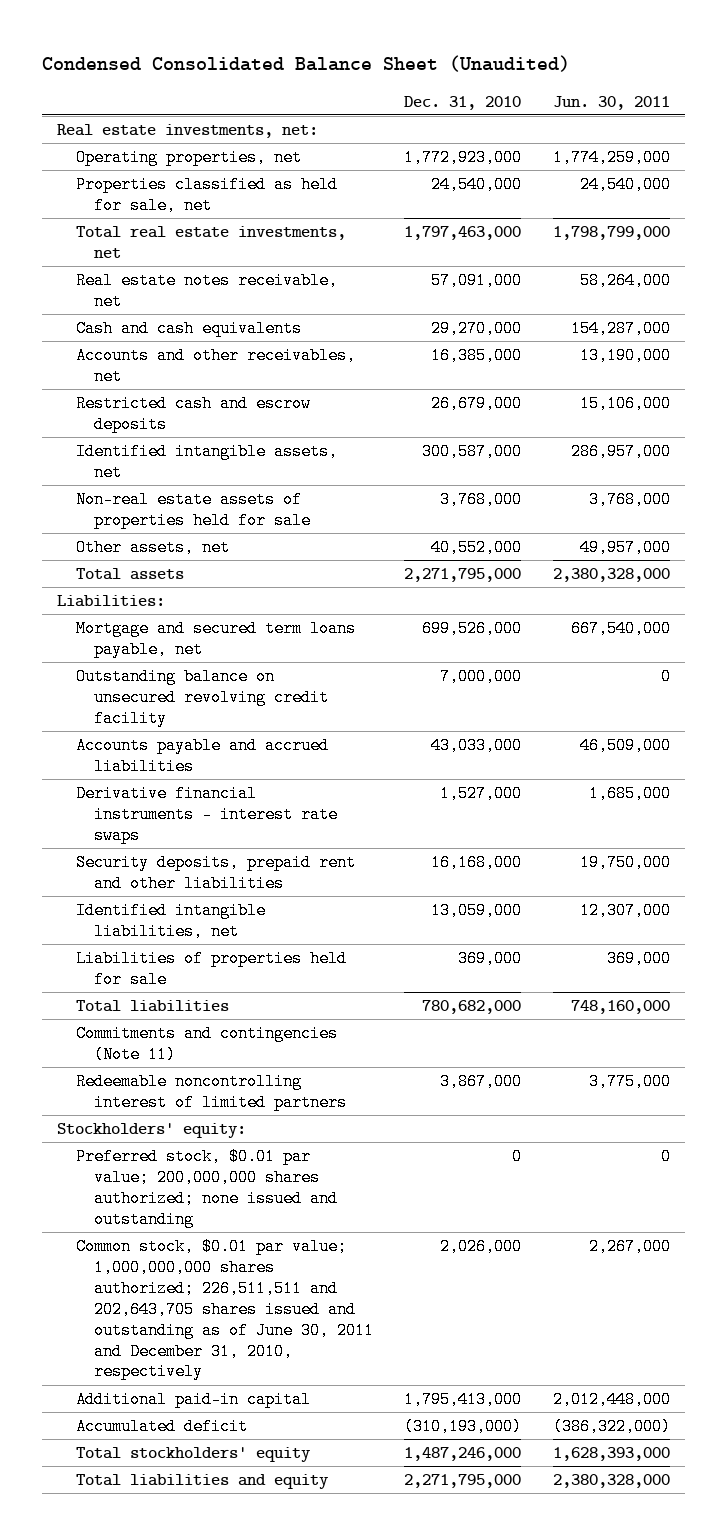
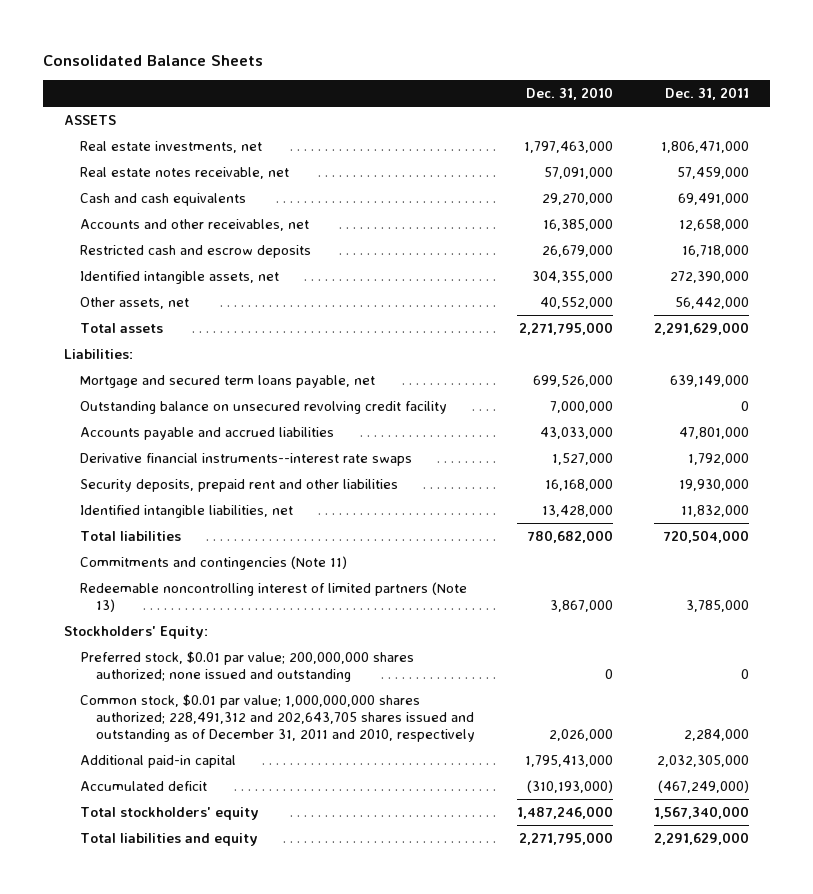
[41,54,570,72] Condensed Consolidated Balance Sheet (Unaudited) -> [43,54,264,66] Consolidated Balance Sheets
[552,95,670,110] Jun. 30, 2011 -> none
none -> [665,87,750,101] Dec. 31, 2011
[57,124,319,139] Real estate investments, net: -> none
[75,149,302,167] Operating properties, net -> none
[75,176,338,215] Properties classified as held for sale, net -> none
none -> [63,114,116,125] ASSETS
[75,226,346,259] Total real estate investments, net -> [79,140,262,153] Real estate investments, net
[75,491,311,530] Non-real estate assets of properties held for sale -> none
[422,443,523,461] 300,587,000 -> [531,270,613,283] 304,355,000
[75,785,338,844] Derivative financial instruments - interest rate swaps -> [79,452,412,466] Derivative financial instruments--interest rate swaps
[75,950,347,989] Liabilities of properties held for sale -> none
[431,902,523,920] 13,059,000 -> [541,504,613,517] 13,428,000
[75,1073,347,1112] Redeemable noncontrolling interest of limited partners -> [79,581,467,613] Redeemable noncontrolling interest of limited partners (Note 13)
[57,1123,247,1139] Stockholders' equity: -> [63,625,208,639] Stockholders' Equity:
[75,1238,374,1381] Common stock, $0.01 par value; 1,000,000,000 shares authorized; 226,511,511 and 202,643,705 shares issued and outstanding as of June 30, 2011 and December 31, 2010, respectively -> [79,693,476,743] Common stock, $0.01 par value; 1,000,000,000 shares authorized; 228,491,312 and 202,643,705 shares issued and outstanding as of December 31, 2011 and 2010, respectively

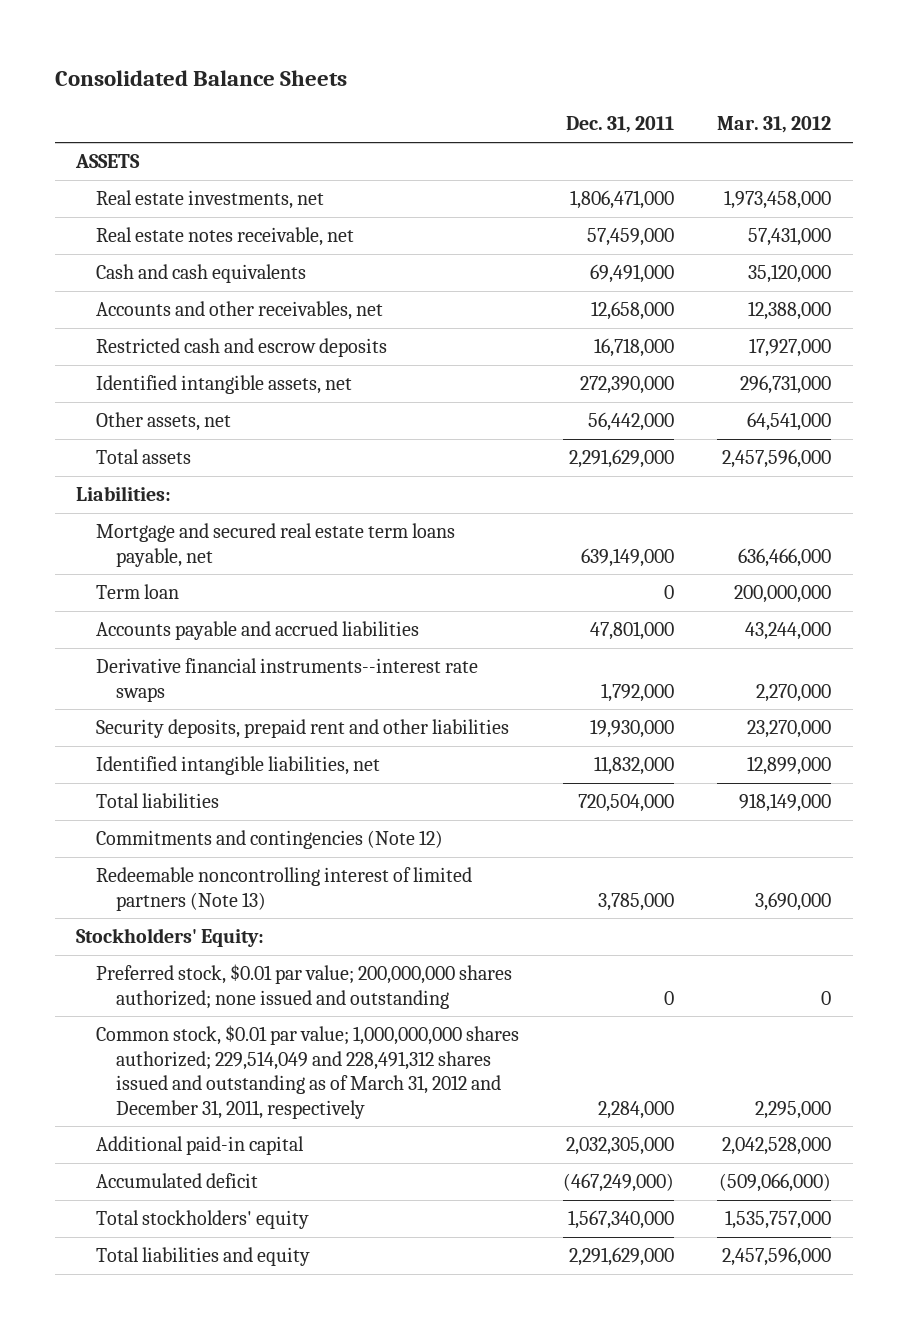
[525,87,613,101] Dec. 31, 2010 -> none
none -> [716,116,831,134] Mar. 31, 2012
[79,374,375,388] Mortgage and secured term loans payable, net -> [96,523,456,567] Mortgage and secured real estate term loans payable, net
[79,400,447,414] Outstanding balance on unsecured revolving credit facility -> [96,584,180,600] Term loan
[79,555,347,570] Commitments and contingencies (Note 11) -> [96,830,444,850] Commitments and contingencies (Note 12)
[79,693,476,743] Common stock, $0.01 par value; 1,000,000,000 shares authorized; 228,491,312 and 202,643,705 shares issued and outstanding as of December 31, 2011 and 2010, respectively -> [96,1025,520,1119] Common stock, $0.01 par value; 1,000,000,000 shares authorized; 229,514,049 and 228,491,312 shares issued and outstanding as of March 31, 2012 and December 31, 2011, respectively

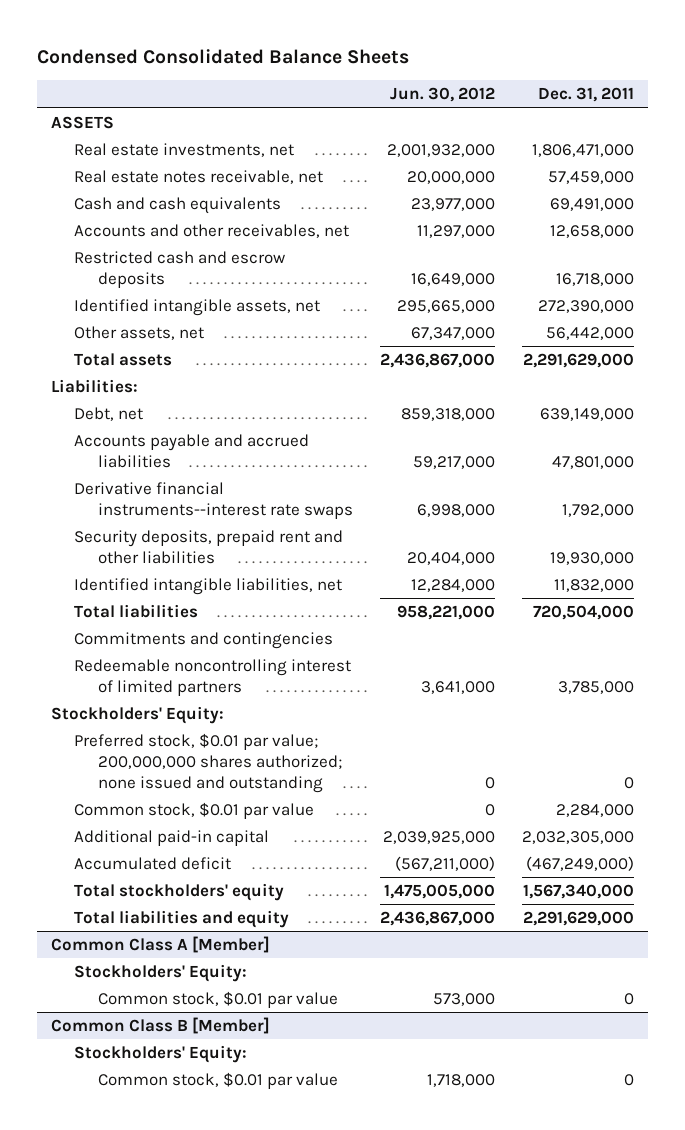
[54,69,347,86] Consolidated Balance Sheets -> [37,49,410,65] Condensed Consolidated Balance Sheets
[716,116,831,134] Mar. 31, 2012 -> none
none -> [390,87,496,103] Jun. 30, 2012
[96,584,180,600] Term loan -> none
[96,523,456,567] Mortgage and secured real estate term loans payable, net -> [74,406,144,421] Debt, net
[96,830,444,850] Commitments and contingencies (Note 12) -> [74,631,334,649] Commitments and contingencies
[96,867,473,911] Redeemable noncontrolling interest of limited partners (Note 13) -> [74,658,352,696] Redeemable noncontrolling interest of limited partners
[96,1025,520,1119] Common stock, $0.01 par value; 1,000,000,000 shares authorized; 229,514,049 and 228,491,312 shares issued and outstanding as of March 31, 2012 and December 31, 2011, respectively -> [74,801,315,819] Common stock, $0.01 par value
none -> [50,935,270,953] Common Class A [Member]
none -> [74,963,248,982] Stockholders' Equity:
none -> [98,990,339,1008] Common stock, $0.01 par value
none -> [50,1016,270,1034] Common Class B [Member]
none -> [74,1044,248,1063] Stockholders' Equity:
none -> [98,1071,339,1089] Common stock, $0.01 par value

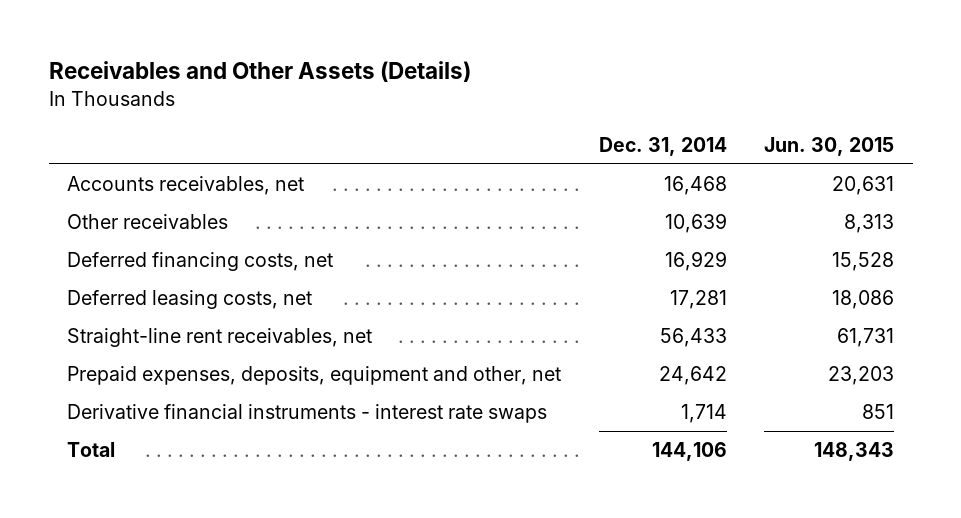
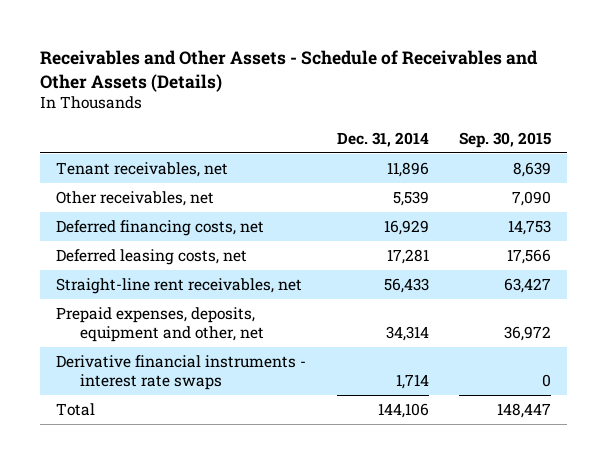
[48,61,471,83] Receivables and Other Assets (Details) -> [40,50,539,92] Receivables and Other Assets - Schedule of Receivables and Other Assets (Details)
[764,136,895,156] Jun. 30, 2015 -> none
none -> [459,131,552,148] Sep. 30, 2015
[67,176,305,196] Accounts receivables, net -> [55,162,228,178] Tenant receivables, net
[663,176,727,196] 16,468 -> [386,162,429,178] 11,896
[67,214,229,230] Other receivables -> [55,191,214,207] Other receivables, net
[664,213,727,234] 10,639 -> [392,191,429,207] 5,539
[658,366,727,386] 24,642 -> [385,326,429,342] 34,314

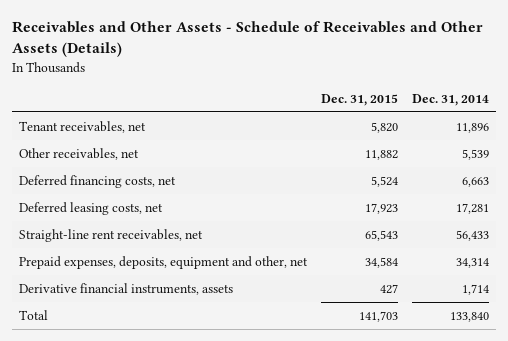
[459,131,552,148] Sep. 30, 2015 -> none
none -> [320,93,398,106] Dec. 31, 2015
[383,220,429,236] 16,929 -> [462,176,490,187] 6,663
[55,355,306,391] Derivative financial instruments - interest rate swaps -> [18,282,233,295] Derivative financial instruments, assets
[377,403,429,419] 144,106 -> [450,311,490,322] 133,840

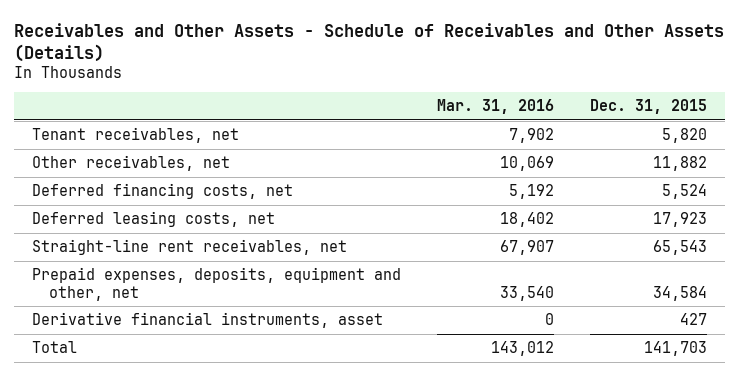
[412,93,490,106] Dec. 31, 2014 -> none
none -> [437,99,555,115] Mar. 31, 2016
[18,282,233,295] Derivative financial instruments, assets -> [32,311,384,328] Derivative financial instruments, asset

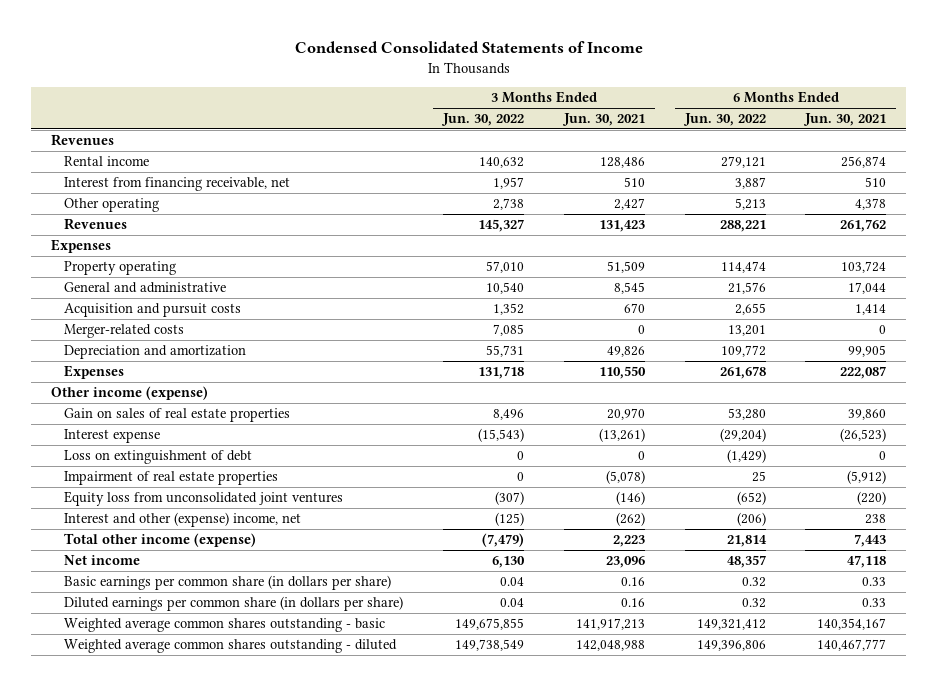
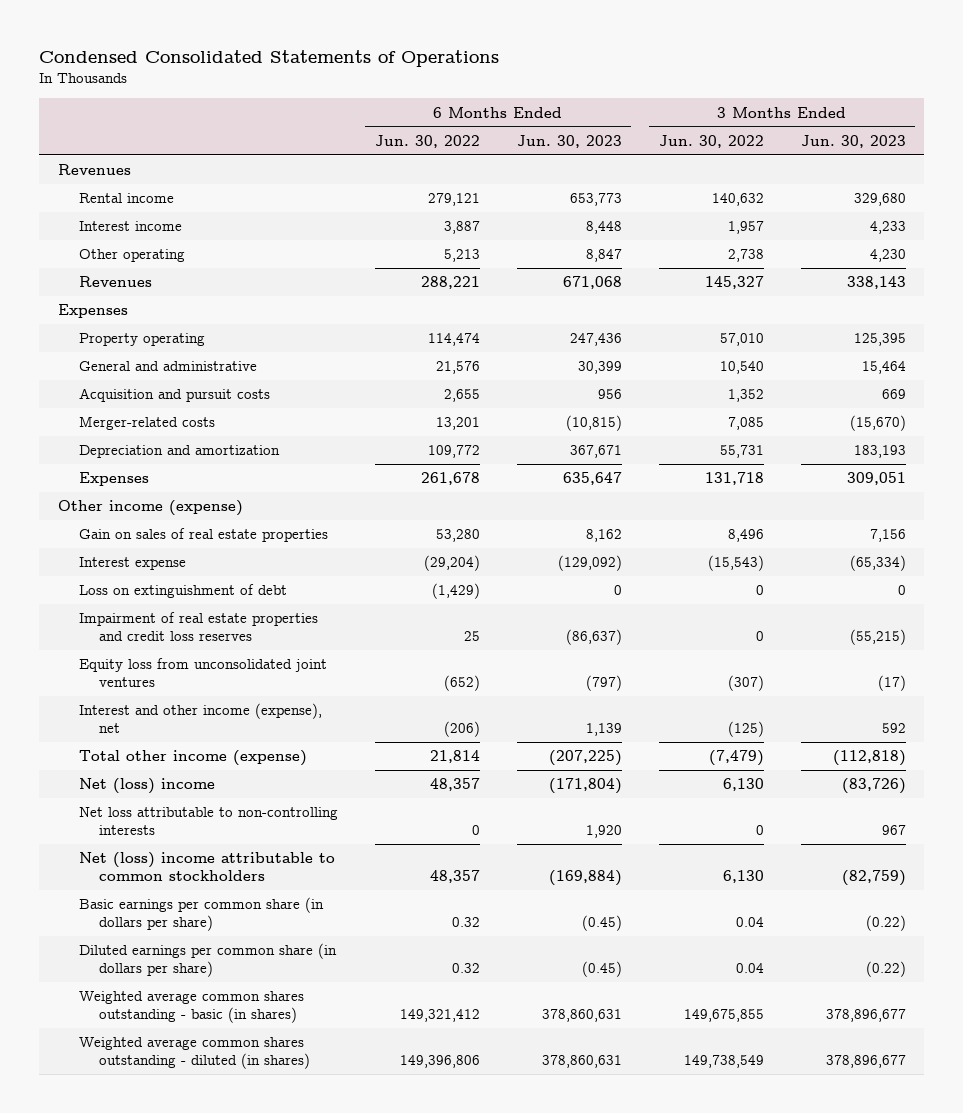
[294,41,643,54] Condensed Consolidated Statements of Income -> [39,49,500,67] Condensed Consolidated Statements of Operations
[561,113,645,127] Jun. 30, 2021 -> none
[803,113,887,127] Jun. 30, 2021 -> none
none -> [516,135,622,149] Jun. 30, 2023
none -> [800,135,906,149] Jun. 30, 2023
[64,177,291,192] Interest from financing receivable, net -> [78,221,182,232] Interest income
[64,471,279,486] Impairment of real estate properties -> [78,612,318,641] Impairment of real estate properties and credit loss reserves
[64,512,302,528] Interest and other (expense) income, net -> [78,703,322,733] Interest and other income (expense), net
none -> [78,778,215,795] Net (loss) income
none -> [78,807,338,835] Net loss attributable to non-controlling interests
[64,555,141,566] Net income -> [78,852,335,881] Net (loss) income attributable to common stockholders
[64,618,386,633] Weighted average common shares outstanding - basic -> [78,991,304,1023] Weighted average common shares outstanding - basic (in shares)
[64,639,398,654] Weighted average common shares outstanding - diluted -> [78,1037,311,1069] Weighted average common shares outstanding - diluted (in shares)

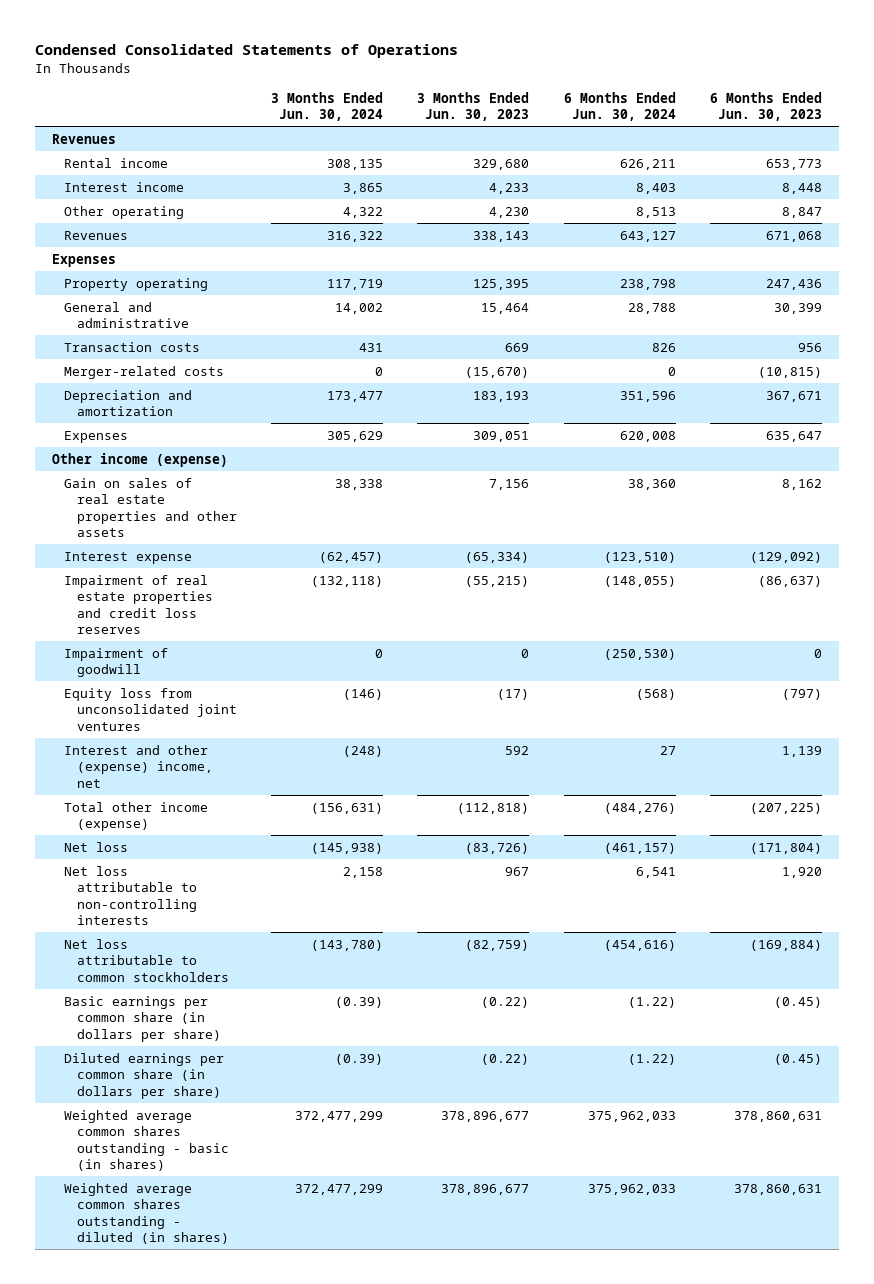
[374,135,480,149] Jun. 30, 2022 -> none
[658,135,764,149] Jun. 30, 2022 -> none
none -> [271,91,384,122] 3 Months Ended Jun. 30, 2024
none -> [563,91,676,122] 6 Months Ended Jun. 30, 2024
[78,388,270,403] Acquisition and pursuit costs -> [64,341,201,352] Transaction costs
[78,528,328,543] Gain on sales of real estate properties -> [64,477,238,538] Gain on sales of real estate properties and other assets
[78,584,287,599] Loss on extinguishment of debt -> none
none -> [64,647,169,678] Impairment of goodwill
[78,703,322,733] Interest and other income (expense), net -> [64,744,214,788] Interest and other (expense) income, net
[78,778,215,795] Net (loss) income -> [64,841,129,852] Net loss
[78,852,335,881] Net (loss) income attributable to common stockholders -> [64,938,230,982] Net loss attributable to common stockholders

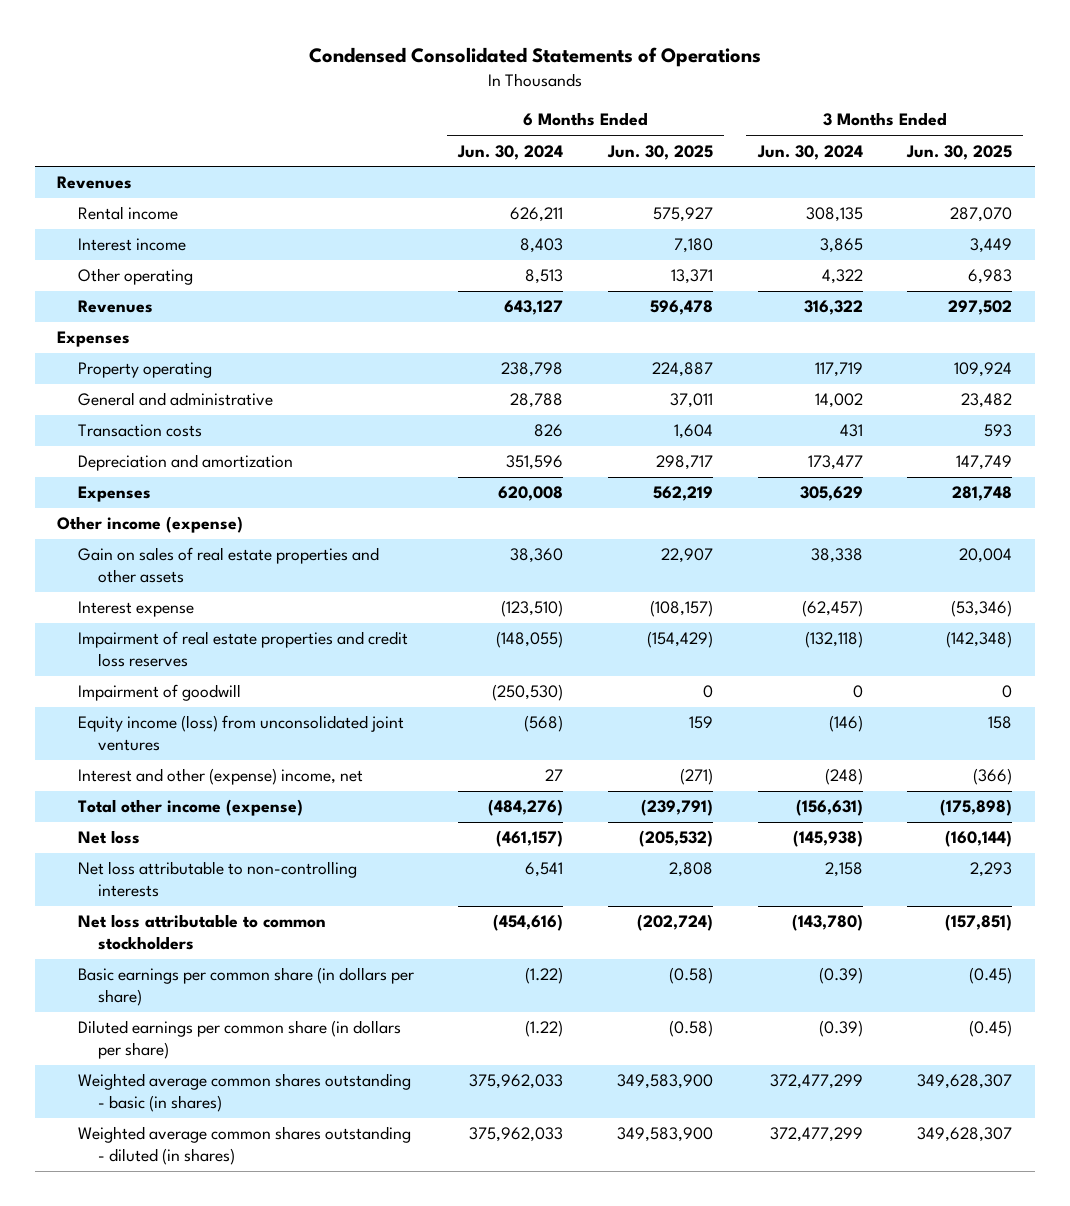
[417,91,530,122] 3 Months Ended Jun. 30, 2023 -> none
[709,91,822,122] 6 Months Ended Jun. 30, 2023 -> none
none -> [606,144,713,160] Jun. 30, 2025
none -> [906,144,1013,160] Jun. 30, 2025
[64,365,225,379] Merger-related costs -> none
[64,687,238,731] Equity loss from unconsolidated joint ventures -> [77,715,404,751] Equity income (loss) from unconsolidated joint ventures

